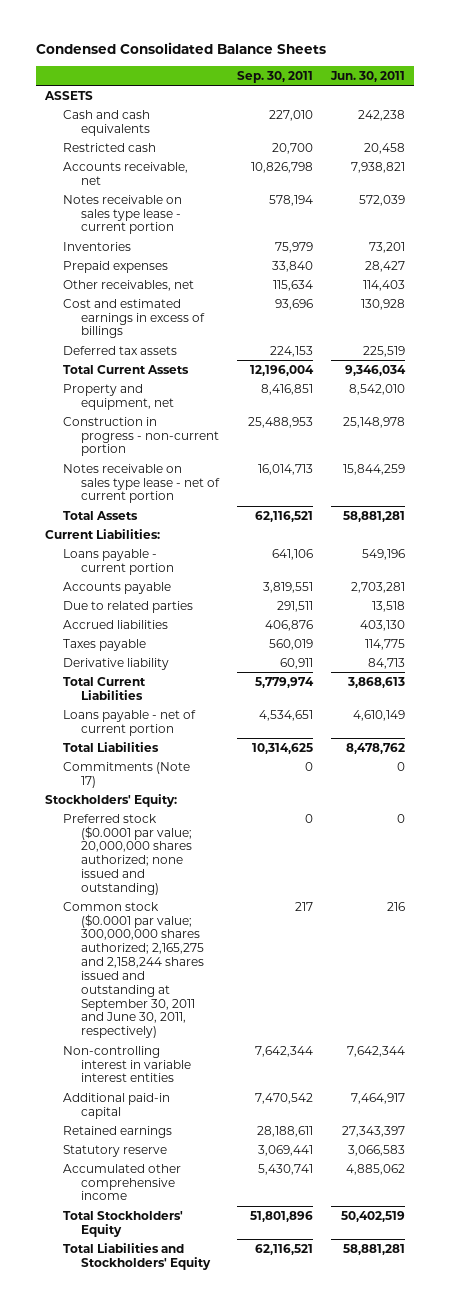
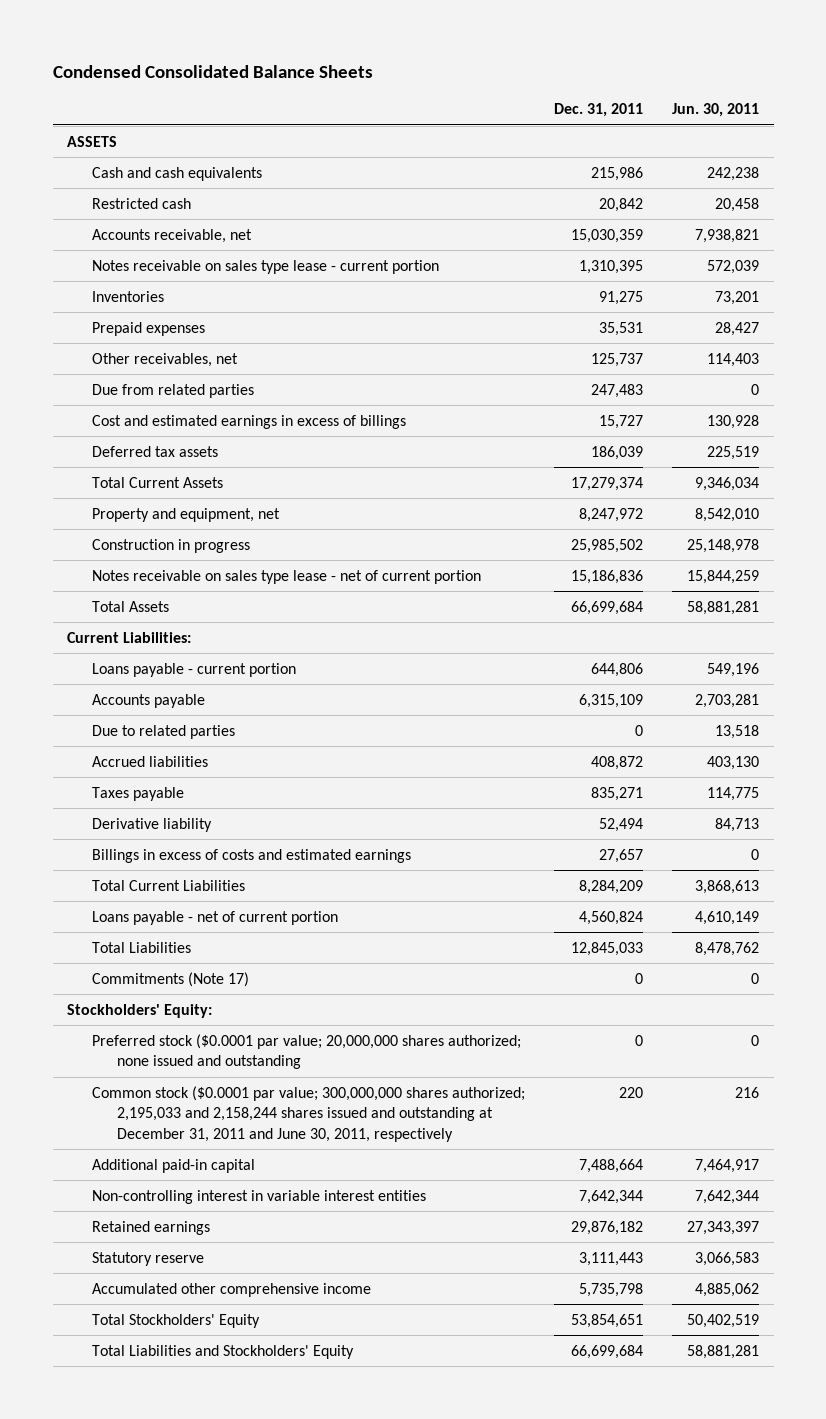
[237,70,314,83] Sep. 30, 2011 -> none
none -> [554,103,644,118] Dec. 31, 2011
none -> [92,383,255,398] Due from related parties
[62,416,219,457] Construction in progress - non-current portion -> [92,538,251,553] Construction in progress
none -> [92,848,412,863] Billings in excess of costs and estimated earnings
[62,813,192,895] Preferred stock ($0.0001 par value; 20,000,000 shares authorized; none issued and outstanding) -> [92,1033,522,1070] Preferred stock ($0.0001 par value; 20,000,000 shares authorized; none issued and outstanding
[62,901,204,1039] Common stock ($0.0001 par value; 300,000,000 shares authorized; 2,165,275 and 2,158,244 shares issued and outstanding at September 30, 2011 and June 30, 2011, respectively) -> [92,1085,526,1142] Common stock ($0.0001 par value; 300,000,000 shares authorized; 2,195,033 and 2,158,244 shares issued and outstanding at December 31, 2011 and June 30, 2011, respectively
[62,1045,191,1083] Non-controlling interest in variable interest entities -> [92,1189,427,1204] Non-controlling interest in variable interest entities

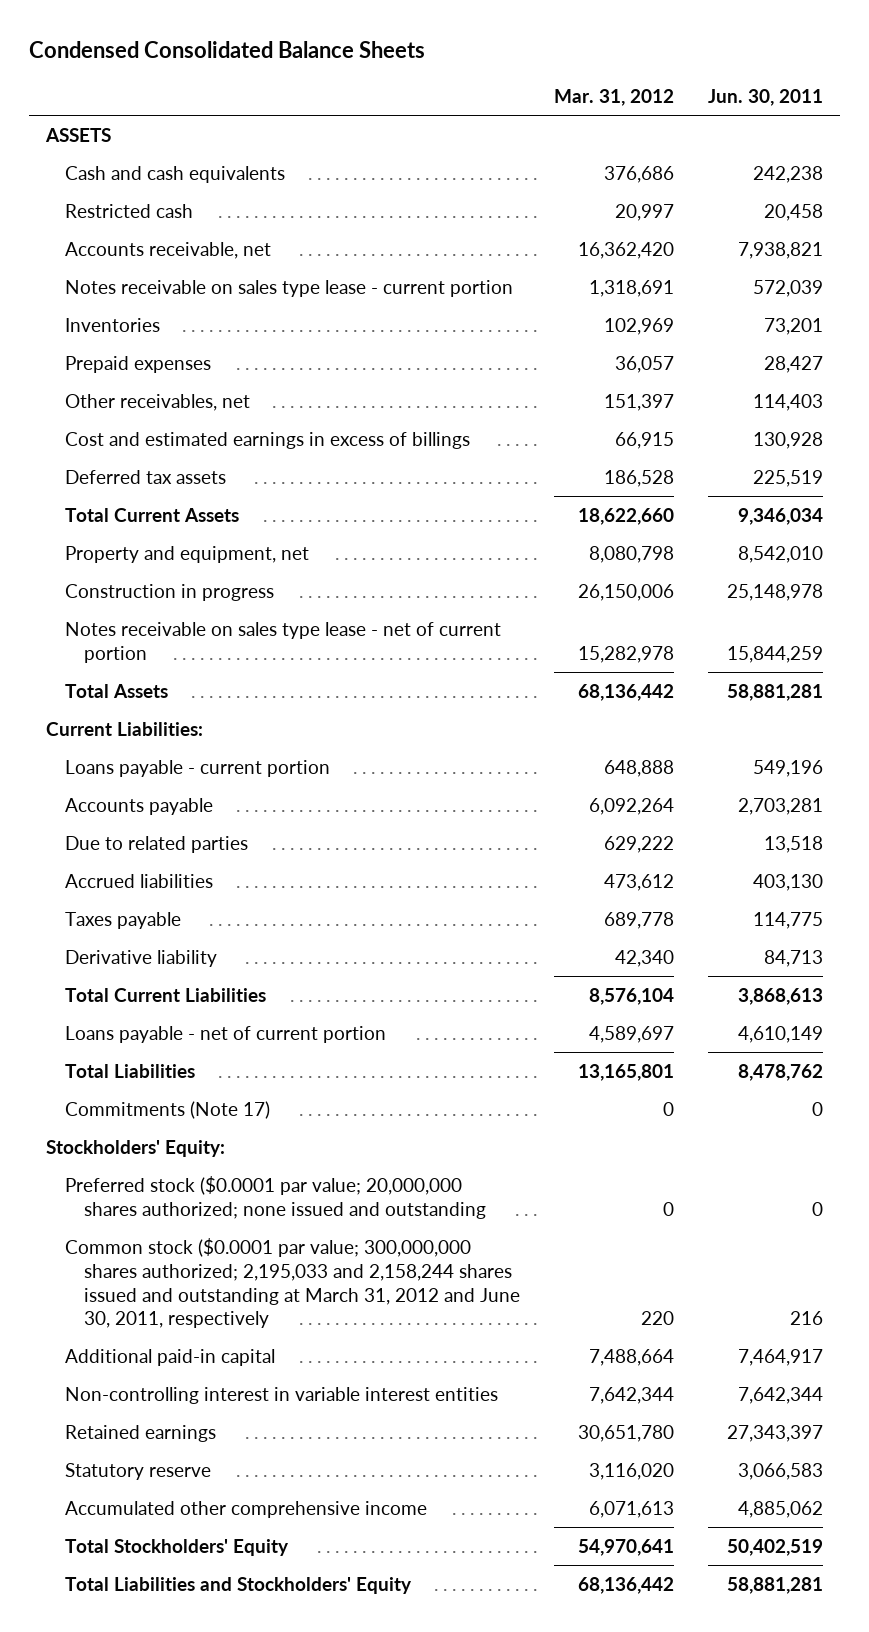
[554,103,644,118] Dec. 31, 2011 -> none
none -> [553,89,674,107] Mar. 31, 2012
[92,383,255,398] Due from related parties -> none
[92,848,412,863] Billings in excess of costs and estimated earnings -> none
[92,1085,526,1142] Common stock ($0.0001 par value; 300,000,000 shares authorized; 2,195,033 and 2,158,244 shares issued and outstanding at December 31, 2011 and June 30, 2011, respectively -> [64,1237,520,1329] Common stock ($0.0001 par value; 300,000,000 shares authorized; 2,195,033 and 2,158,244 shares issued and outstanding at March 31, 2012 and June 30, 2011, respectively

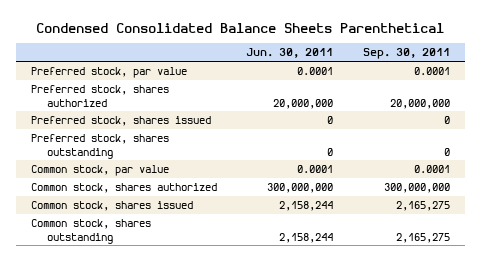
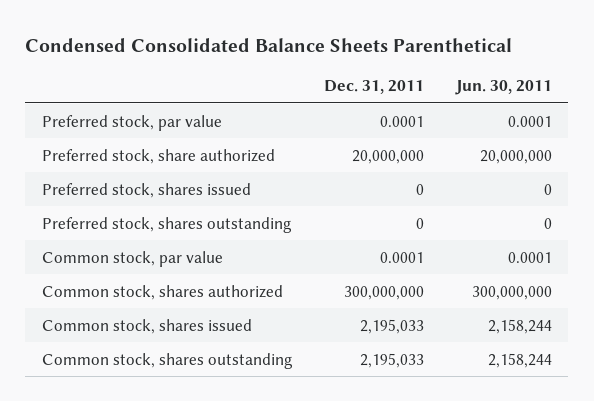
[362,48,450,60] Sep. 30, 2011 -> none
none -> [323,80,424,95] Dec. 31, 2011
[30,84,169,107] Preferred stock, shares authorized -> [41,148,275,164] Preferred stock, share authorized

